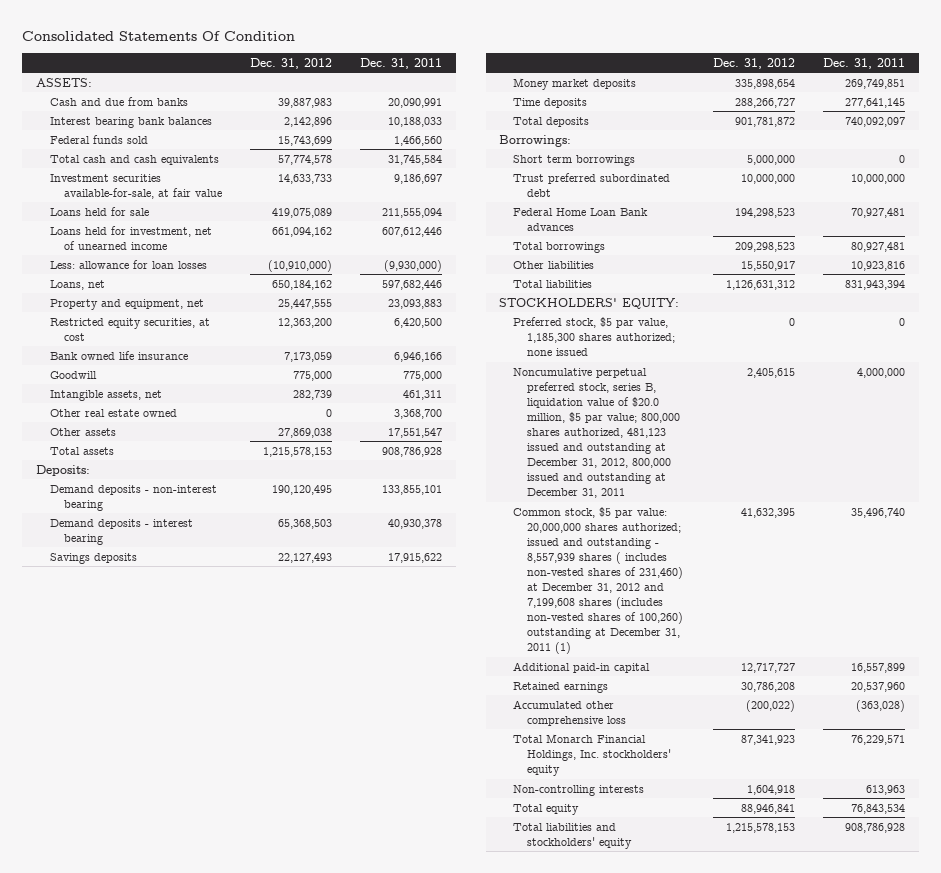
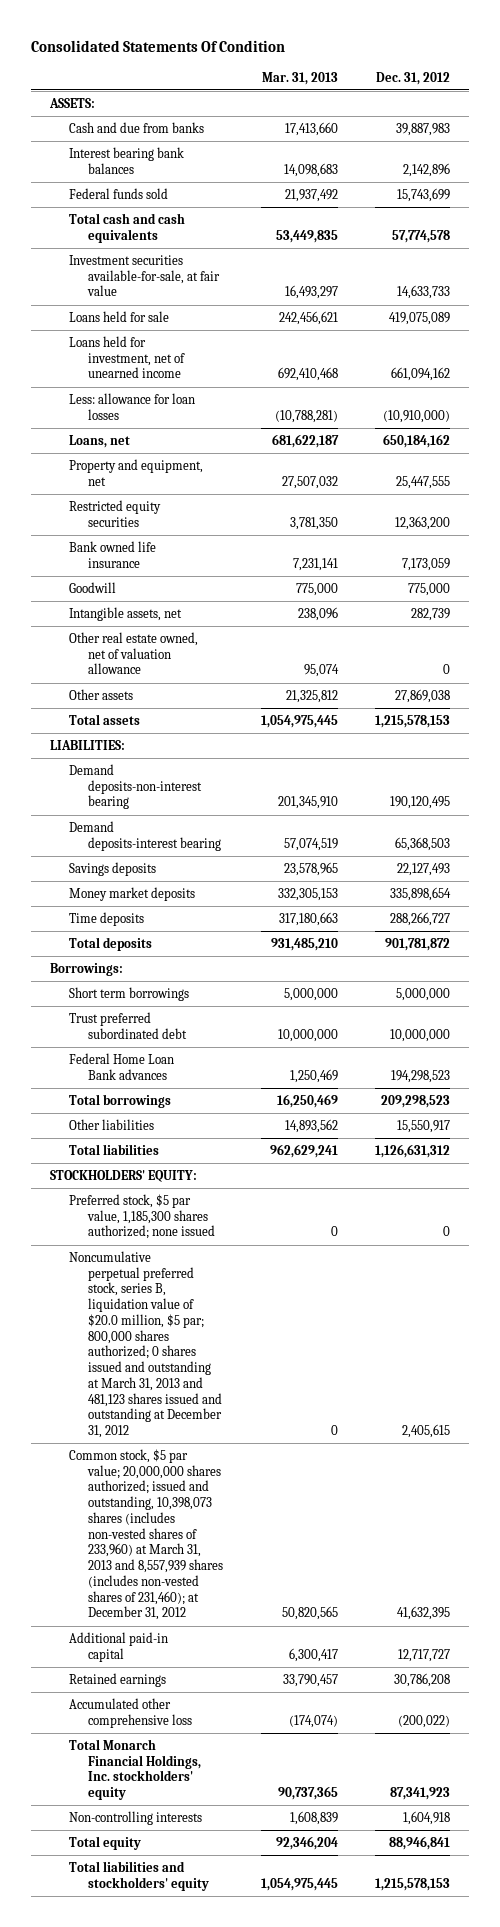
[359,57,442,69] Dec. 31, 2011 -> none
none -> [261,71,338,85] Mar. 31, 2013
[50,317,211,341] Restricted equity securities, at cost -> [69,499,162,527] Restricted equity securities
[50,408,178,417] Other real estate owned -> [69,631,199,675] Other real estate owned, net of valuation allowance
[36,464,91,476] Deposits: -> none
none -> [49,739,125,750] LIABILITIES:
[50,484,218,511] Demand deposits - non-interest bearing -> [69,763,203,810] Demand deposits-non-interest bearing
[50,518,194,545] Demand deposits - interest bearing -> [69,820,222,851] Demand deposits-interest bearing
[513,367,681,499] Noncumulative perpetual preferred stock, series B, liquidation value of $20.0 million, $5 par value; 800,000 shares authorized, 481,123 issued and outstanding at December 31, 2012, 800,000 issued and outstanding at December 31, 2011 -> [69,1250,223,1439] Noncumulative perpetual preferred stock, series B, liquidation value of $20.0 million, $5 par; 800,000 shares authorized; 0 shares issued and outstanding at March 31, 2013 and 481,123 shares issued and outstanding at December 31, 2012
[513,506,684,655] Common stock, $5 par value: 20,000,000 shares authorized; issued and outstanding - 8,557,939 shares ( includes non-vested shares of 231,460) at December 31, 2012 and 7,199,608 shares (includes non-vested shares of 100,260) outstanding at December 31, 2011 (1) -> [69,1448,224,1621] Common stock, $5 par value; 20,000,000 shares authorized; issued and outstanding, 10,398,073 shares (includes non-vested shares of 233,960) at March 31, 2013 and 8,557,939 shares (includes non-vested shares of 231,460); at December 31, 2012

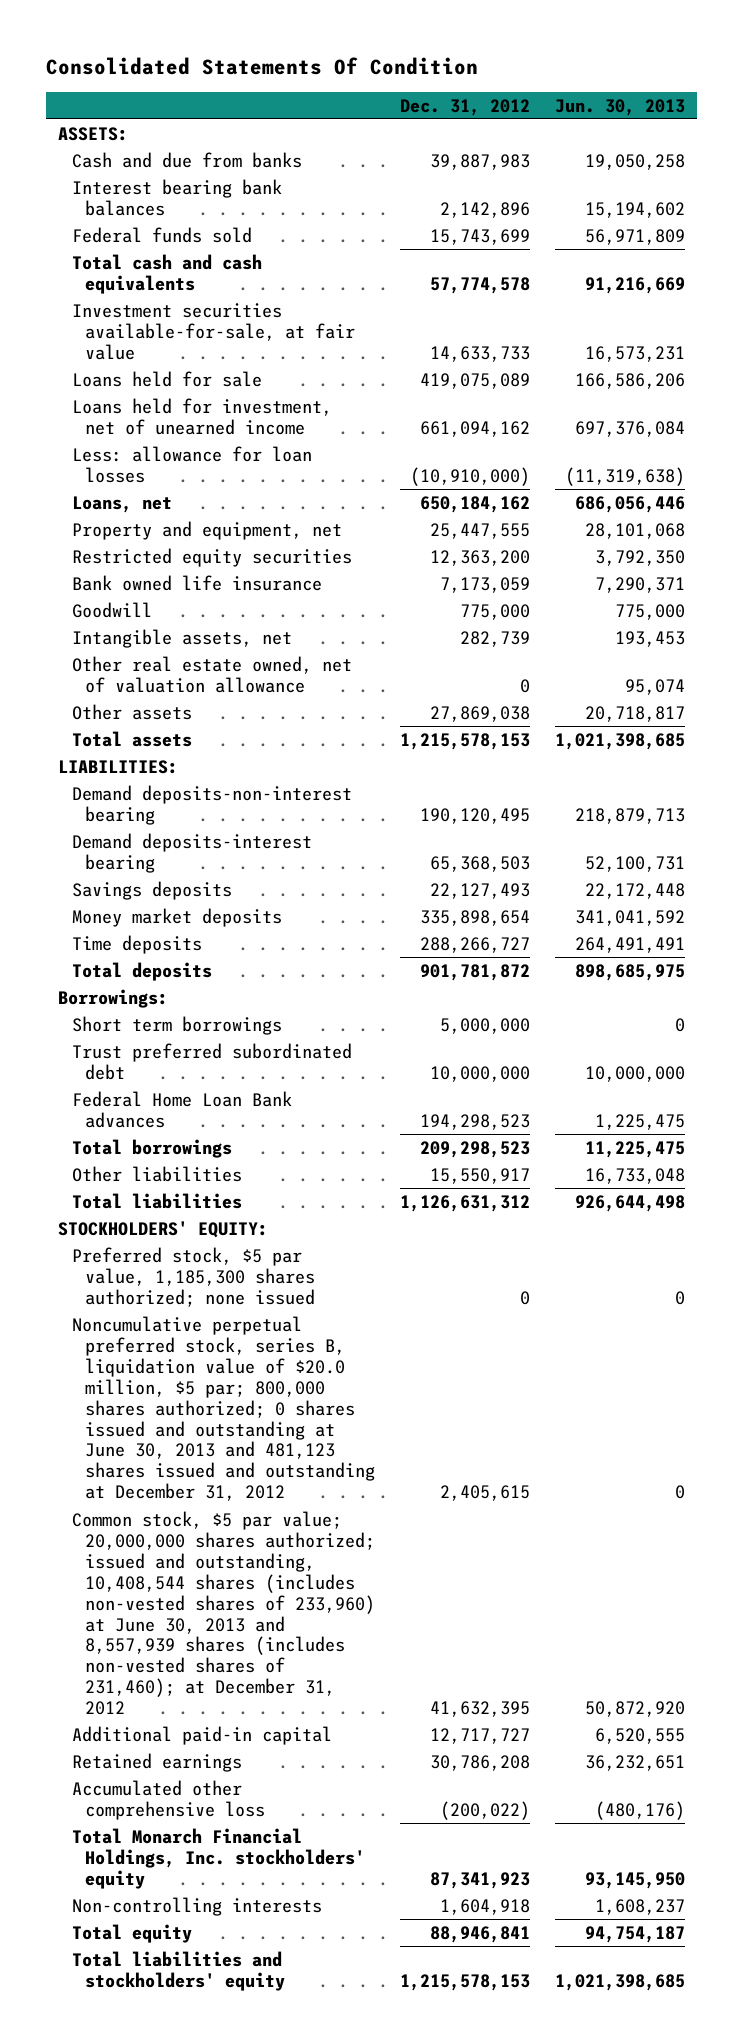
[261,71,338,85] Mar. 31, 2013 -> none
none -> [554,98,685,116] Jun. 30, 2013
[69,1250,223,1439] Noncumulative perpetual preferred stock, series B, liquidation value of $20.0 million, $5 par; 800,000 shares authorized; 0 shares issued and outstanding at March 31, 2013 and 481,123 shares issued and outstanding at December 31, 2012 -> [71,1315,376,1502] Noncumulative perpetual preferred stock, series B, liquidation value of $20.0 million, $5 par; 800,000 shares authorized; 0 shares issued and outstanding at June 30, 2013 and 481,123 shares issued and outstanding at December 31, 2012
[69,1448,224,1621] Common stock, $5 par value; 20,000,000 shares authorized; issued and outstanding, 10,398,073 shares (includes non-vested shares of 233,960) at March 31, 2013 and 8,557,939 shares (includes non-vested shares of 231,460); at December 31, 2012 -> [71,1510,376,1716] Common stock, $5 par value; 20,000,000 shares authorized; issued and outstanding, 10,408,544 shares (includes non-vested shares of 233,960) at June 30, 2013 and 8,557,939 shares (includes non-vested shares of 231,460); at December 31, 2012

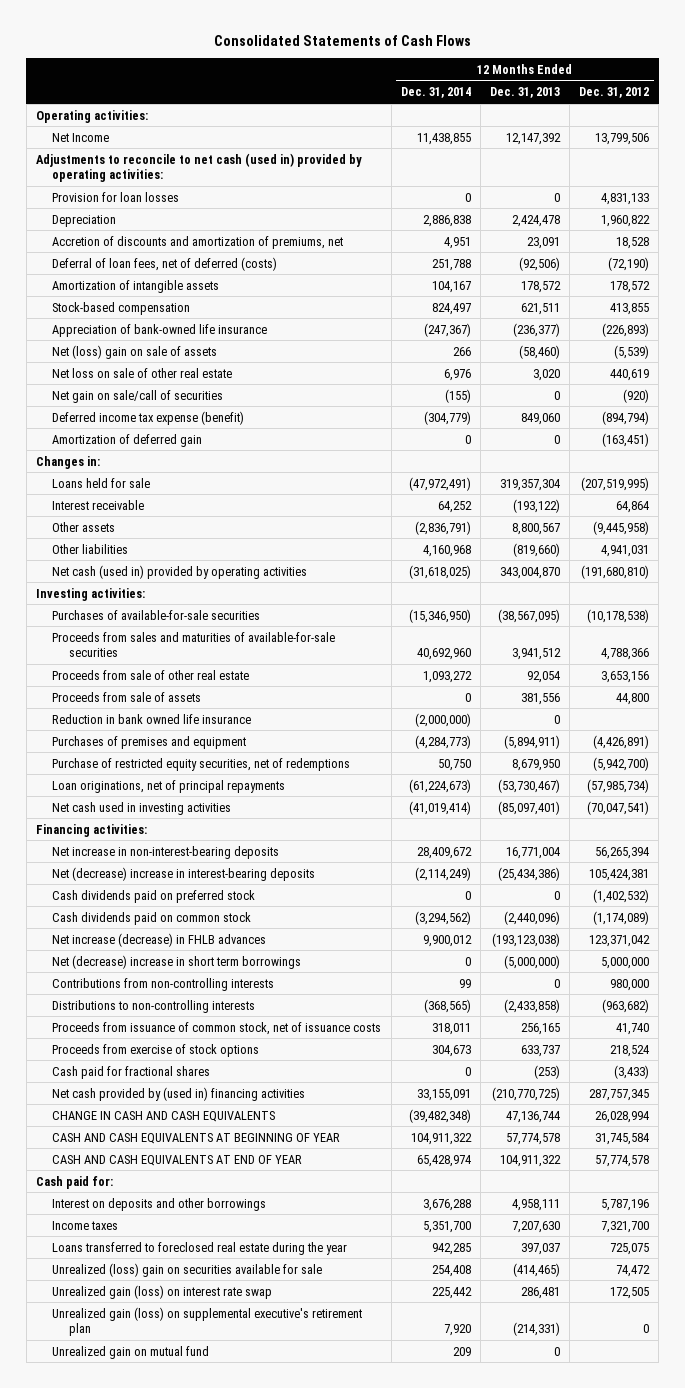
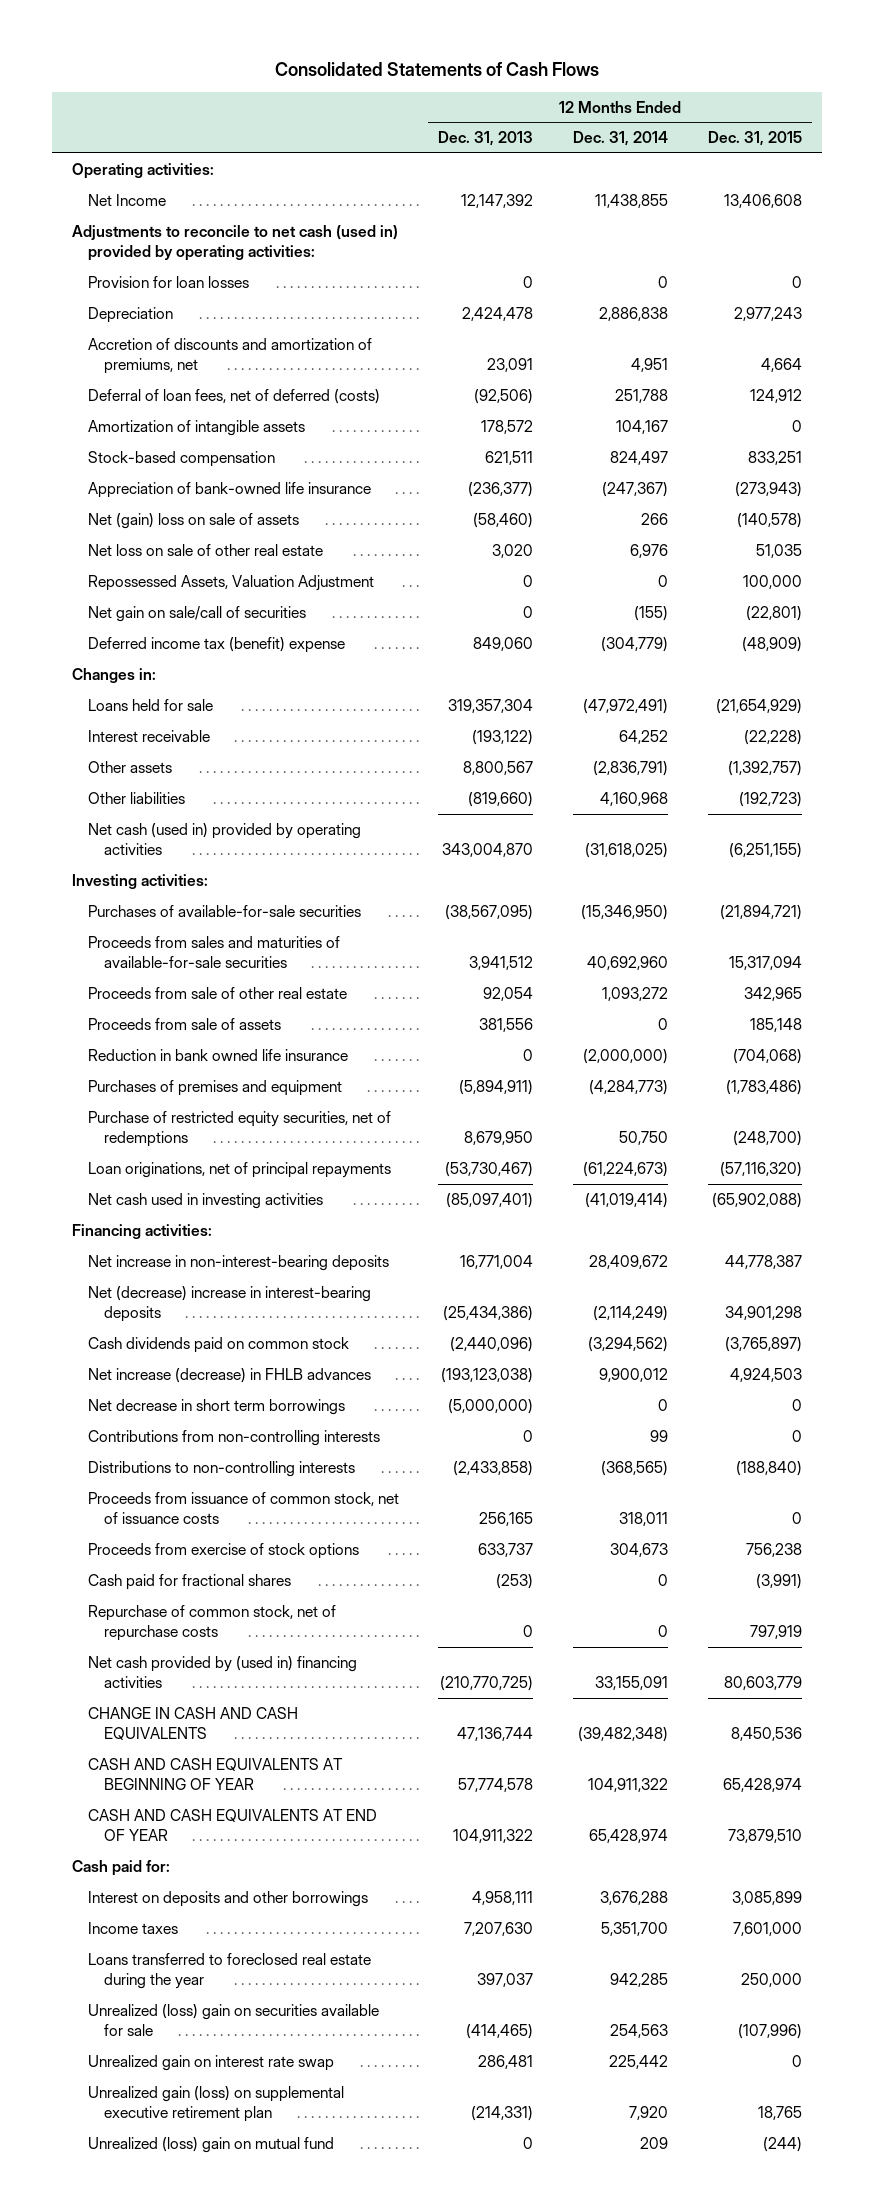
[579,87,650,99] Dec. 31, 2012 -> none
none -> [708,131,803,147] Dec. 31, 2015
[52,344,218,359] Net (loss) gain on sale of assets -> [87,513,299,530] Net (gain) loss on sale of assets
none -> [87,575,374,592] Repossessed Assets, Valuation Adjustment
[52,433,203,447] Amortization of deferred gain -> none
[52,410,245,425] Deferred income tax expense (benefit) -> [87,637,345,654] Deferred income tax (benefit) expense
[52,889,256,903] Cash dividends paid on preferred stock -> none
[52,954,302,969] Net (decrease) increase in short term borrowings -> [87,1399,345,1416] Net decrease in short term borrowings
none -> [87,1605,336,1642] Repurchase of common stock, net of repurchase costs
[431,1264,471,1277] 254,408 -> [610,2024,669,2039] 254,563
[52,1284,273,1299] Unrealized gain (loss) on interest rate swap -> [87,2055,334,2072] Unrealized gain on interest rate swap
[52,1306,363,1336] Unrealized gain (loss) on supplemental executive's retirement plan -> [87,2086,344,2123] Unrealized gain (loss) on supplemental executive retirement plan
[52,1345,210,1359] Unrealized gain on mutual fund -> [87,2137,334,2154] Unrealized (loss) gain on mutual fund

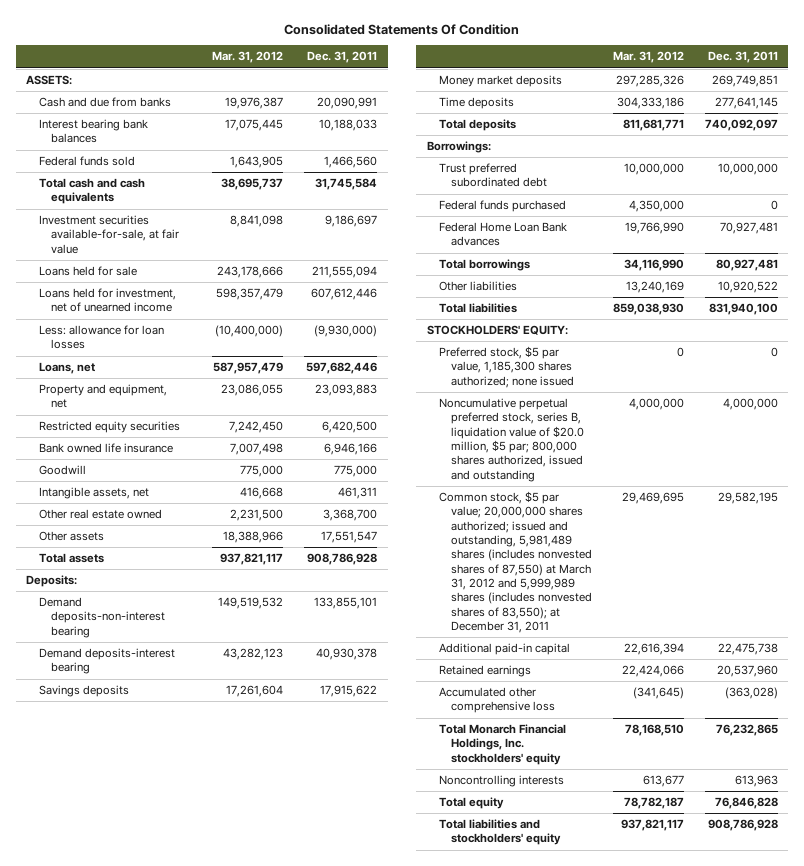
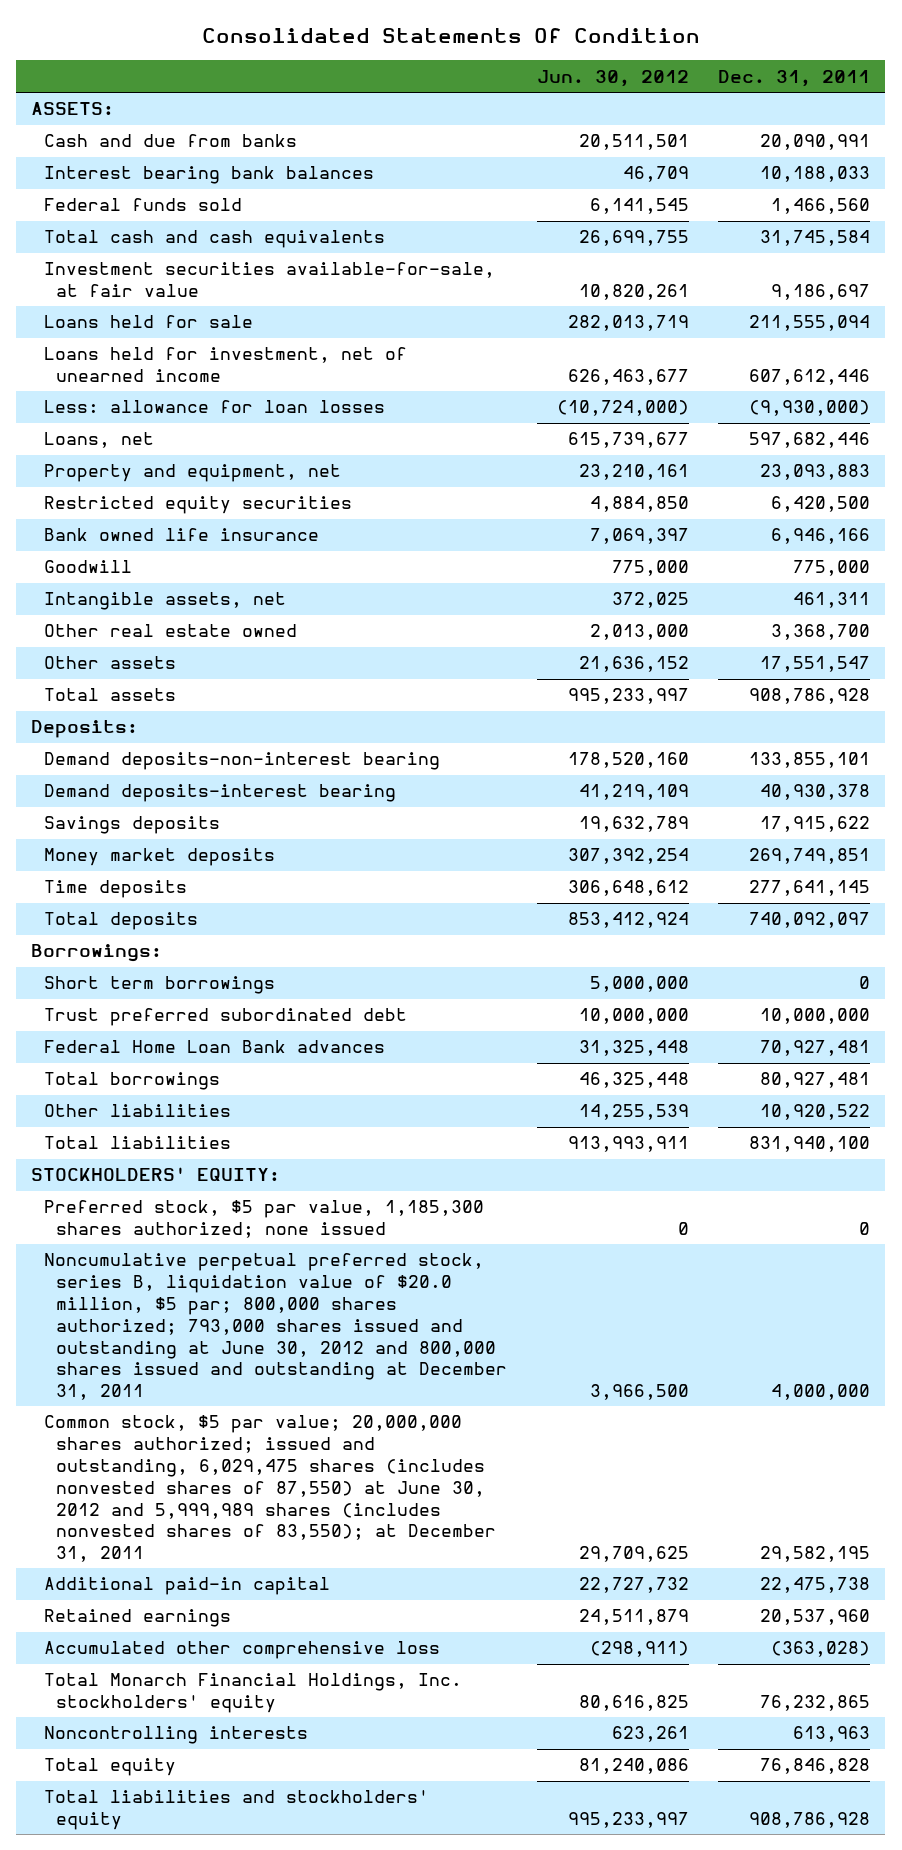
[212,51,284,64] Mar. 31, 2012 -> none
none -> [536,69,689,87] Jun. 30, 2012
none -> [43,976,275,995] Short term borrowings
[438,200,566,213] Federal funds purchased -> none
[438,398,585,482] Noncumulative perpetual preferred stock, series B, liquidation value of $20.0 million, $5 par; 800,000 shares authorized, issued and outstanding -> [43,1253,507,1401] Noncumulative perpetual preferred stock, series B, liquidation value of $20.0 million, $5 par; 800,000 shares authorized; 793,000 shares issued and outstanding at June 30, 2012 and 800,000 shares issued and outstanding at December 31, 2011
[438,491,593,634] Common stock, $5 par value; 20,000,000 shares authorized; issued and outstanding, 5,981,489 shares (includes nonvested shares of 87,550) at March 31, 2012 and 5,999,989 shares (includes nonvested shares of 83,550); at December 31, 2011 -> [43,1415,496,1563] Common stock, $5 par value; 20,000,000 shares authorized; issued and outstanding, 6,029,475 shares (includes nonvested shares of 87,550) at June 30, 2012 and 5,999,989 shares (includes nonvested shares of 83,550); at December 31, 2011

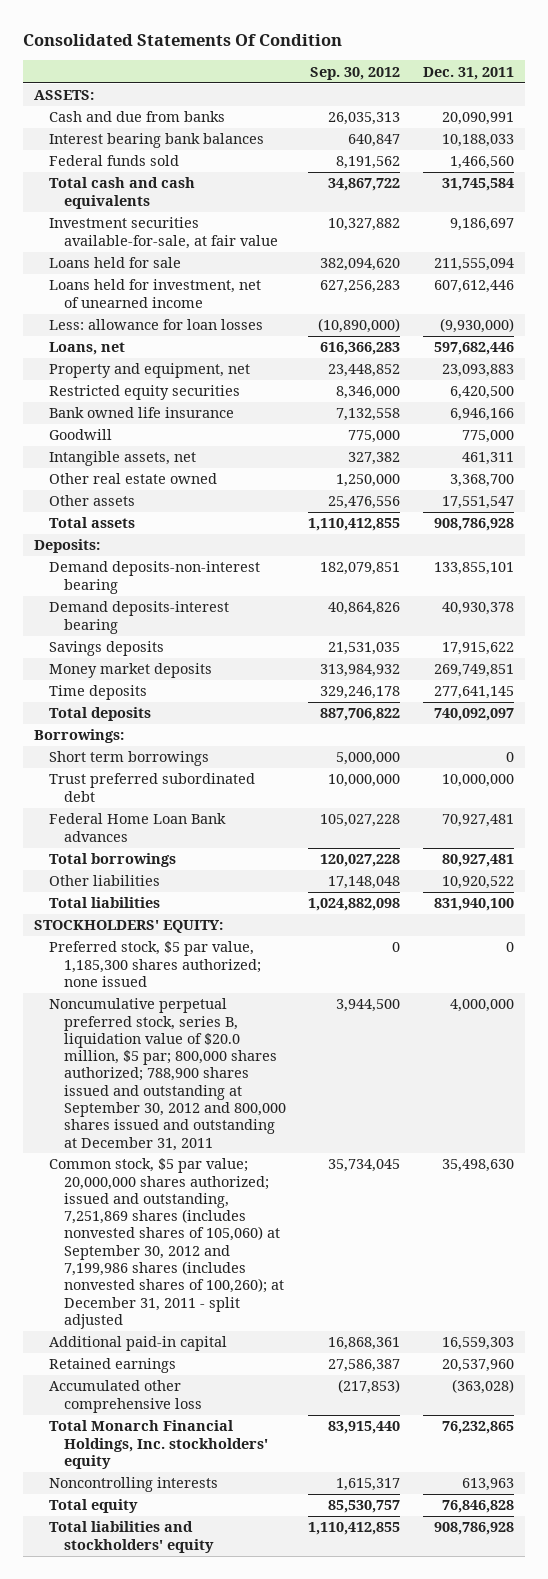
[536,69,689,87] Jun. 30, 2012 -> none
none -> [310,66,401,80] Sep. 30, 2012
[43,1253,507,1401] Noncumulative perpetual preferred stock, series B, liquidation value of $20.0 million, $5 par; 800,000 shares authorized; 793,000 shares issued and outstanding at June 30, 2012 and 800,000 shares issued and outstanding at December 31, 2011 -> [49,998,286,1151] Noncumulative perpetual preferred stock, series B, liquidation value of $20.0 million, $5 par; 800,000 shares authorized; 788,900 shares issued and outstanding at September 30, 2012 and 800,000 shares issued and outstanding at December 31, 2011
[43,1415,496,1563] Common stock, $5 par value; 20,000,000 shares authorized; issued and outstanding, 6,029,475 shares (includes nonvested shares of 87,550) at June 30, 2012 and 5,999,989 shares (includes nonvested shares of 83,550); at December 31, 2011 -> [49,1158,284,1329] Common stock, $5 par value; 20,000,000 shares authorized; issued and outstanding, 7,251,869 shares (includes nonvested shares of 105,060) at September 30, 2012 and 7,199,986 shares (includes nonvested shares of 100,260); at December 31, 2011 - split adjusted
[760,1546,871,1563] 29,582,195 -> [441,1159,514,1173] 35,498,630
[760,1577,871,1594] 22,475,738 -> [441,1337,514,1351] 16,559,303

